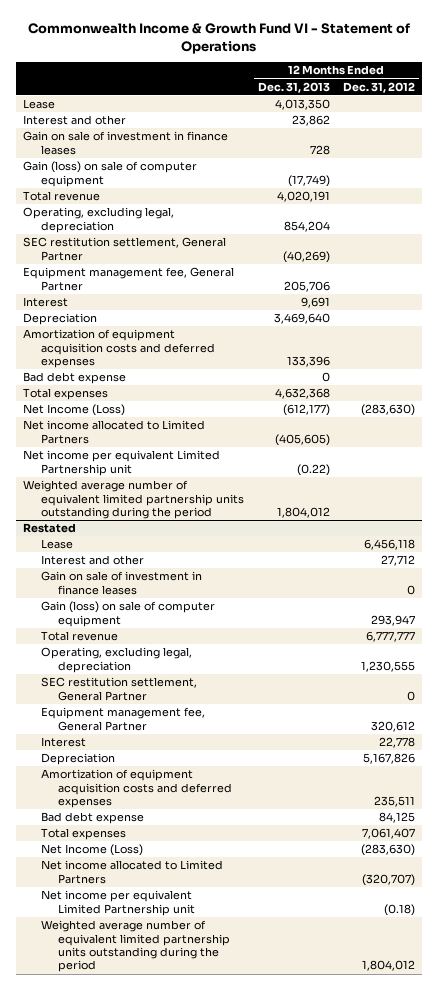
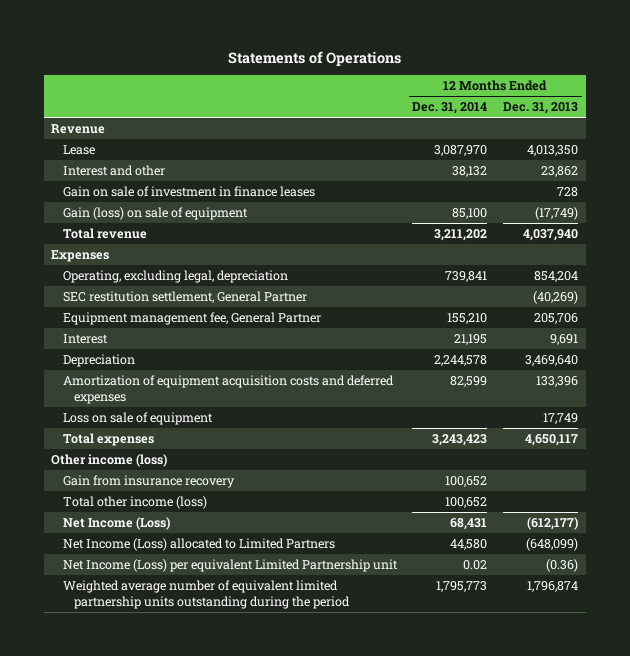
[28,23,411,54] Commonwealth Income & Growth Fund VI - Statement of Operations -> [227,51,401,67] Statements of Operations
[343,81,416,93] Dec. 31, 2012 -> none
none -> [412,102,488,115] Dec. 31, 2014
none -> [51,123,106,134] Revenue
[22,161,197,187] Gain (loss) on sale of computer equipment -> [62,206,248,220] Gain (loss) on sale of equipment
[276,191,330,203] 4,020,191 -> [523,228,579,241] 4,037,940
none -> [51,249,110,262] Expenses
[22,372,126,385] Bad debt expense -> none
none -> [62,411,213,425] Loss on sale of equipment
[274,388,330,400] 4,632,368 -> [525,433,579,446] 4,650,117
none -> [51,453,168,467] Other income (loss)
none -> [62,474,235,488] Gain from insurance recovery
none -> [62,495,207,509] Total other income (loss)
[22,523,76,534] Restated -> none
[40,539,73,550] Lease -> none
[40,555,144,566] Interest and other -> none
[40,571,202,595] Gain on sale of investment in finance leases -> none
[40,601,215,627] Gain (loss) on sale of computer equipment -> none
[40,631,118,642] Total revenue -> none
[40,647,192,673] Operating, excluding legal, depreciation -> none
[40,677,197,701] SEC restitution settlement, General Partner -> none
[40,707,205,731] Equipment management fee, General Partner -> none
[40,737,86,748] Interest -> none
[40,753,115,766] Depreciation -> none
[40,769,233,809] Amortization of equipment acquisition costs and deferred expenses -> none
[40,812,144,825] Bad debt expense -> none
[40,828,126,841] Total expenses -> none
[40,844,143,857] Net Income (Loss) -> none
[40,860,223,884] Net income allocated to Limited Partners -> none
[40,890,196,916] Net income per equivalent Limited Partnership unit -> none
[40,920,231,973] Weighted average number of equivalent limited partnership units outstanding during the period -> none
[22,420,205,444] Net income allocated to Limited Partners -> [62,537,335,551] Net Income (Loss) allocated to Limited Partners
[274,433,330,446] (405,605) -> [526,537,579,551] (648,099)
[22,450,220,476] Net income per equivalent Limited Partnership unit -> [62,558,398,572] Net Income (Loss) per equivalent Limited Partnership unit
[296,463,330,476] (0.22) -> [546,558,579,572] (0.36)
[276,507,330,519] 1,804,012 -> [527,580,579,592] 1,796,874

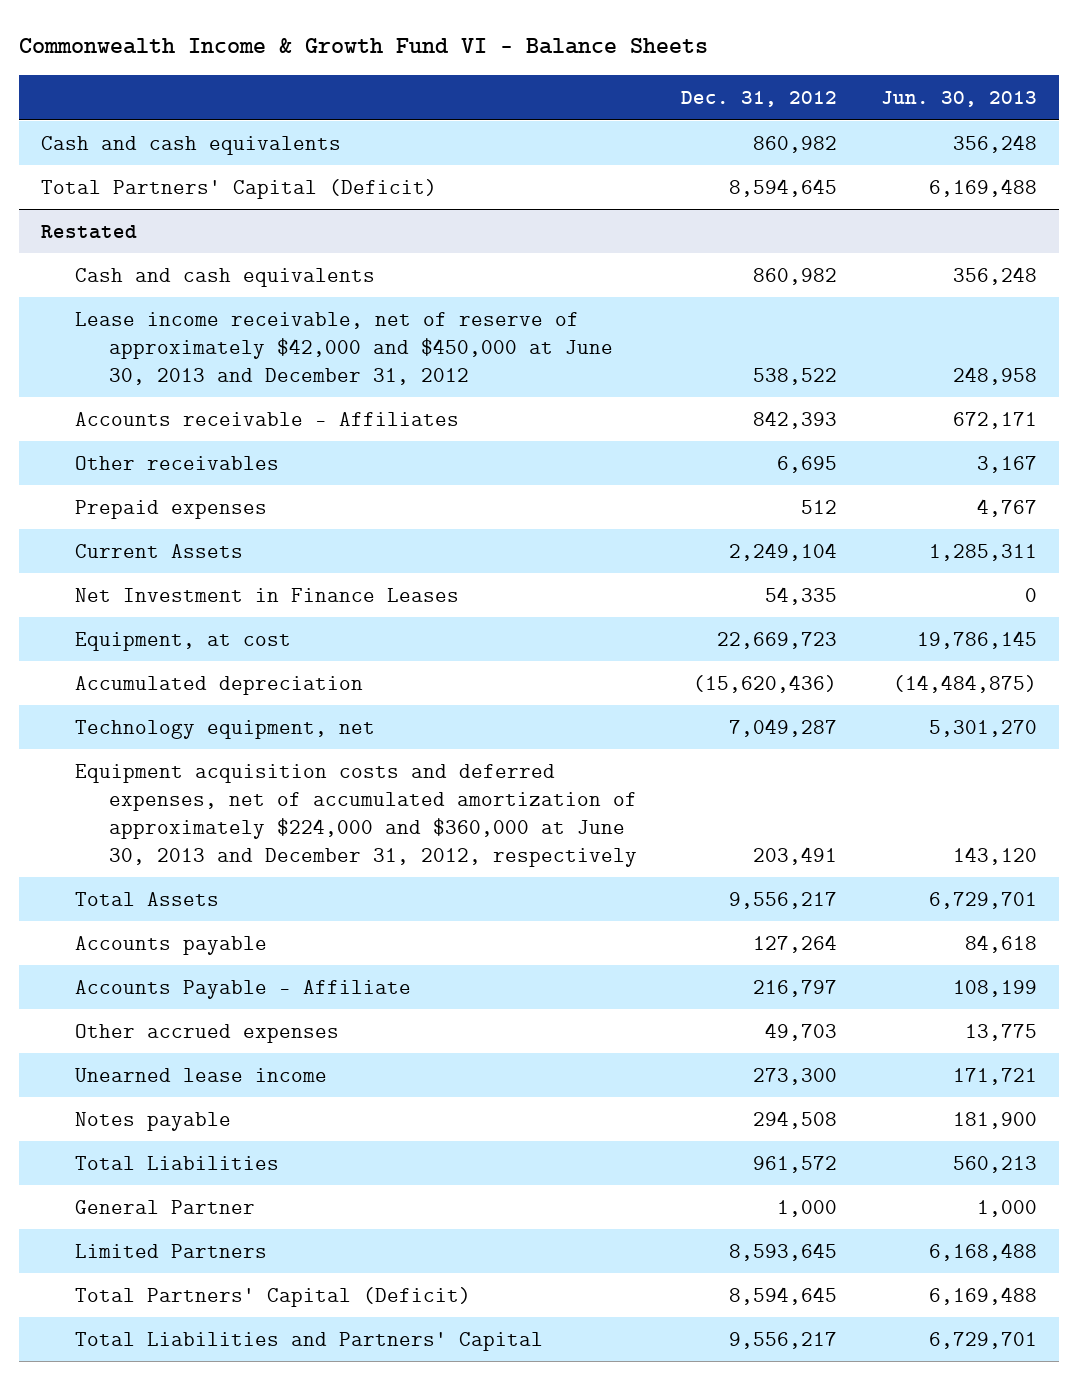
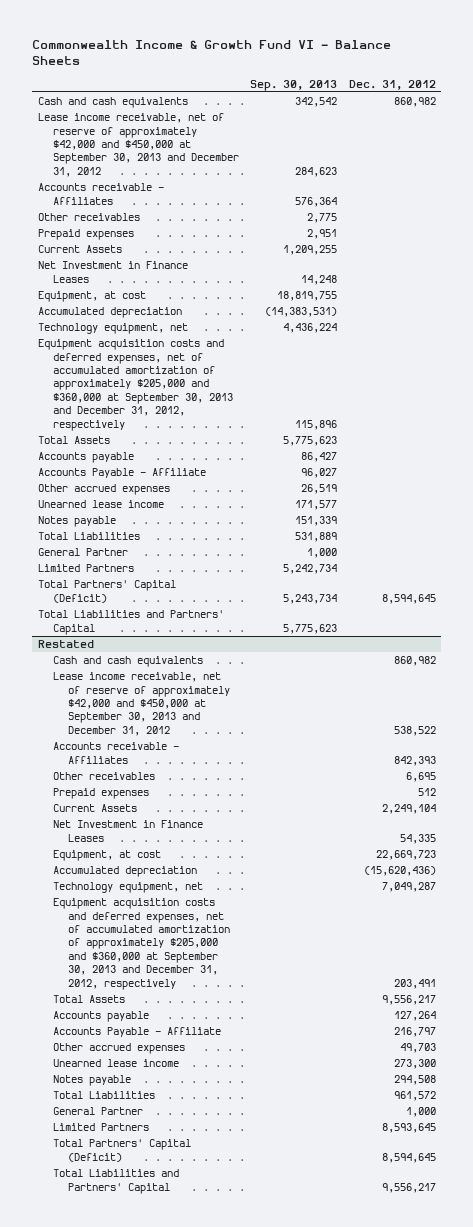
[880,91,1037,108] Jun. 30, 2013 -> none
none -> [250,79,338,91] Sep. 30, 2013
none -> [37,113,239,177] Lease income receivable, net of reserve of approximately $42,000 and $450,000 at September 30, 2013 and December 31, 2012
none -> [37,183,164,205] Accounts receivable - Affiliates
none -> [37,213,140,222] Other receivables
none -> [37,229,134,241] Prepaid expenses
none -> [37,245,122,254] Current Assets
none -> [37,261,188,283] Net Investment in Finance Leases
none -> [37,291,146,303] Equipment, at cost
none -> [37,307,182,319] Accumulated depreciation
none -> [37,323,188,335] Technology equipment, net
none -> [37,339,233,431] Equipment acquisition costs and deferred expenses, net of accumulated amortization of approximately $205,000 and $360,000 at September 30, 2013 and December 31, 2012, respectively
none -> [37,436,110,445] Total Assets
none -> [37,452,134,464] Accounts payable
none -> [37,468,206,479] Accounts Payable - Affiliate
none -> [37,484,170,496] Other accrued expenses
none -> [37,500,164,509] Unearned lease income
none -> [37,516,116,528] Notes payable
none -> [37,532,140,541] Total Liabilities
none -> [37,548,128,557] General Partner
none -> [37,564,134,573] Limited Partners
none -> [37,610,224,635] Total Liabilities and Partners' Capital
[75,311,613,385] Lease income receivable, net of reserve of approximately $42,000 and $450,000 at June 30, 2013 and December 31, 2012 -> [52,672,230,736] Lease income receivable, net of reserve of approximately $42,000 and $450,000 at September 30, 2013 and December 31, 2012
[75,763,637,867] Equipment acquisition costs and deferred expenses, net of accumulated amortization of approximately $224,000 and $360,000 at June 30, 2013 and December 31, 2012, respectively -> [52,898,230,990] Equipment acquisition costs and deferred expenses, net of accumulated amortization of approximately $205,000 and $360,000 at September 30, 2013 and December 31, 2012, respectively

